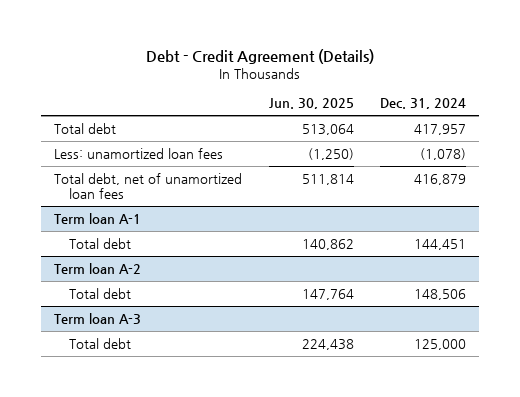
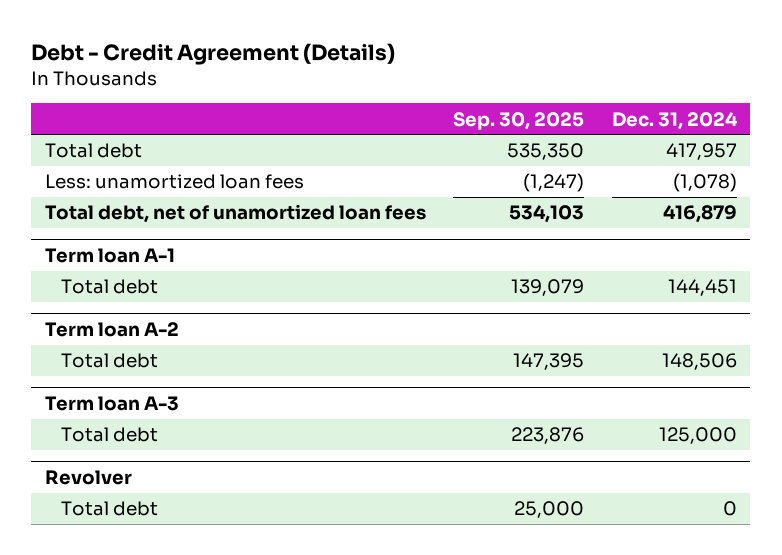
[268,98,354,110] Jun. 30, 2025 -> none
none -> [453,111,585,130] Sep. 30, 2025
none -> [44,469,132,485] Revolver
none -> [60,501,158,517] Total debt

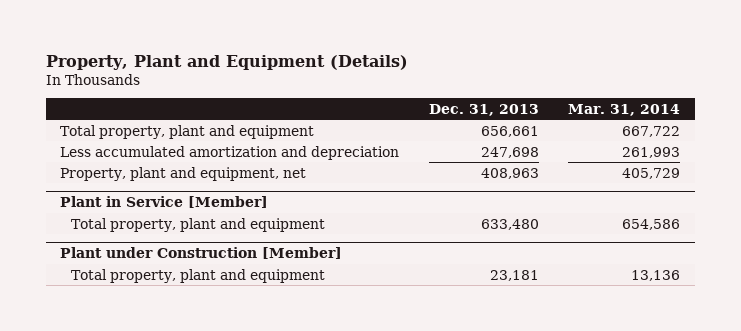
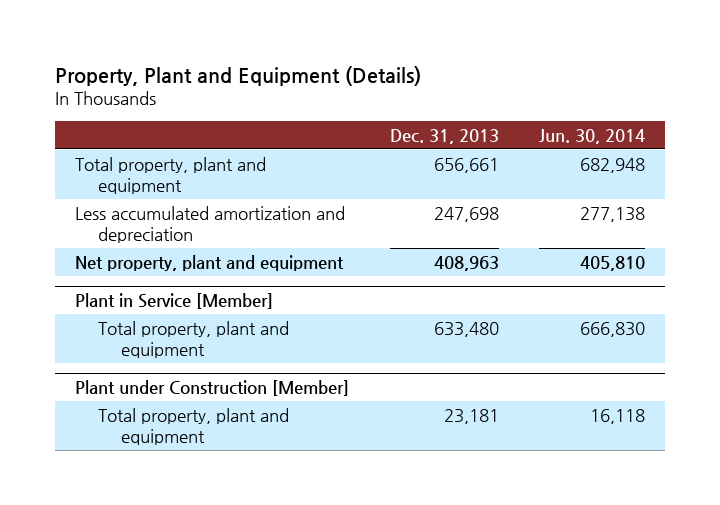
[568,103,681,116] Mar. 31, 2014 -> none
none -> [538,129,645,145] Jun. 30, 2014
[60,166,307,181] Property, plant and equipment, net -> [75,254,345,271] Net property, plant and equipment

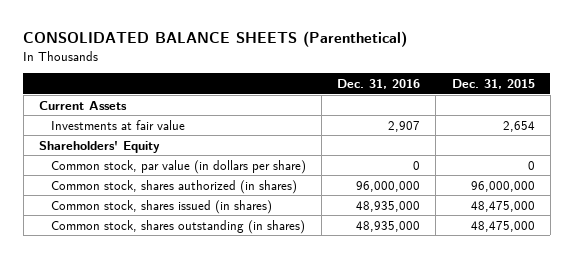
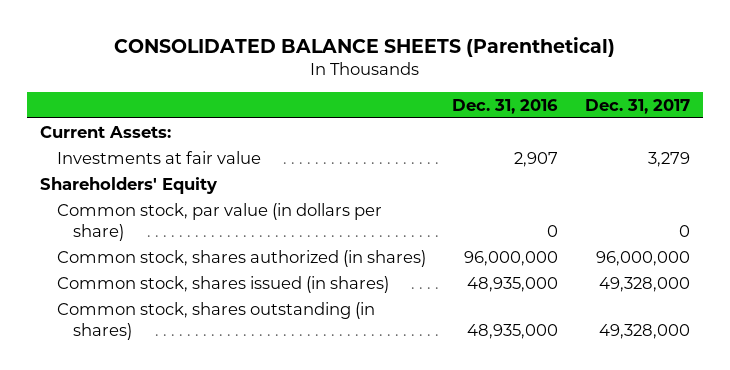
[451,78,535,89] Dec. 31, 2015 -> none
none -> [584,98,690,114] Dec. 31, 2017
[39,100,128,110] Current Assets -> [40,125,172,138] Current Assets:

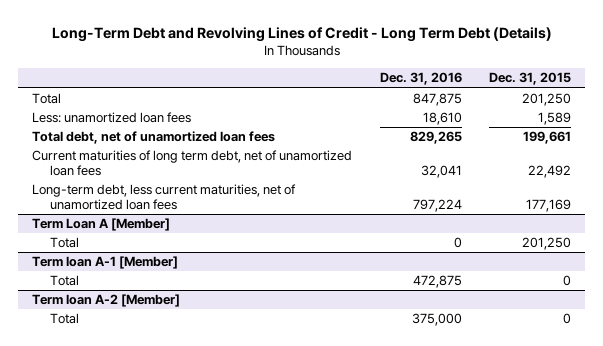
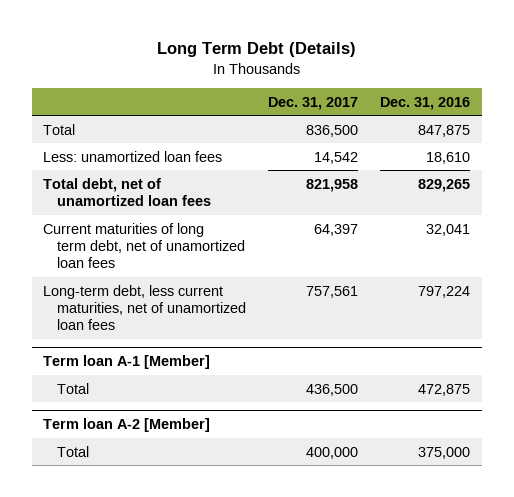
[51,27,552,43] Long-Term Debt and Revolving Lines of Credit - Long Term Debt (Details) -> [156,42,356,58] Long Term Debt (Details)
[489,72,572,86] Dec. 31, 2015 -> none
none -> [268,96,359,110] Dec. 31, 2017
[32,218,171,232] Term Loan A [Member] -> none
[50,237,80,249] Total -> none

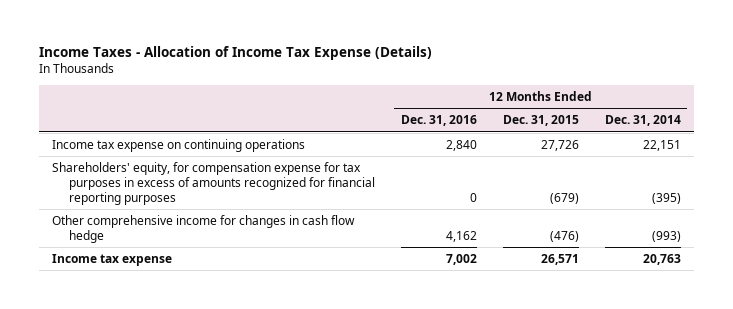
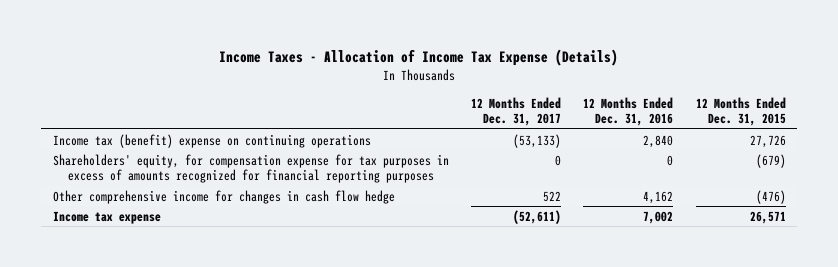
[604,115,681,127] Dec. 31, 2014 -> none
none -> [471,96,562,127] 12 Months Ended Dec. 31, 2017
[52,138,306,152] Income tax expense on continuing operations -> [52,133,371,148] Income tax (benefit) expense on continuing operations

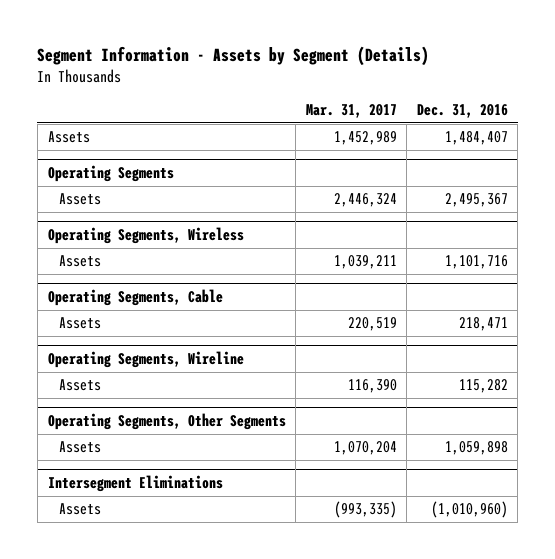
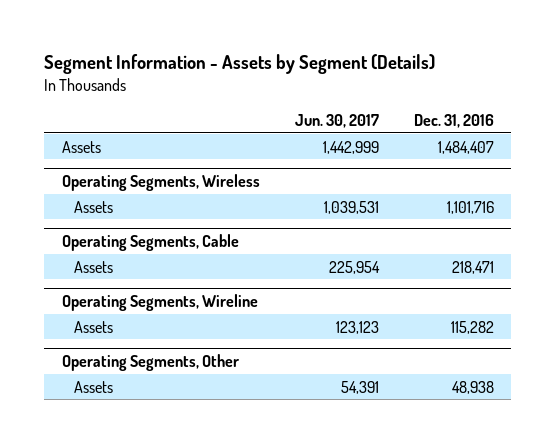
[305,104,397,119] Mar. 31, 2017 -> none
none -> [294,113,379,128] Jun. 30, 2017
[47,165,174,183] Operating Segments -> none
[58,193,101,206] Assets -> none
[47,475,223,493] Intersegment Eliminations -> none
[58,503,101,516] Assets -> none
[47,413,286,431] Operating Segments, Other Segments -> [61,354,239,372] Operating Segments, Other
[444,441,508,456] 1,059,898 -> [451,380,494,394] 48,938

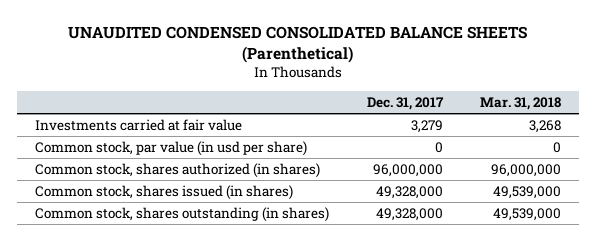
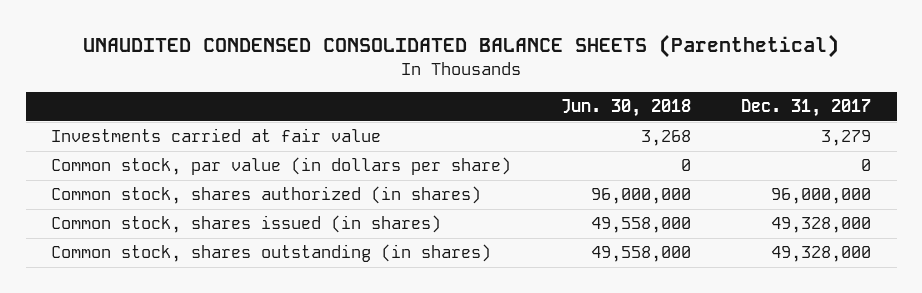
[479,96,561,110] Mar. 31, 2018 -> none
none -> [561,99,692,118] Jun. 30, 2018
[35,140,308,156] Common stock, par value (in usd per share) -> [50,157,511,176] Common stock, par value (in dollars per share)

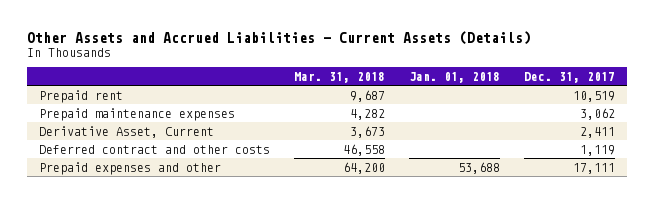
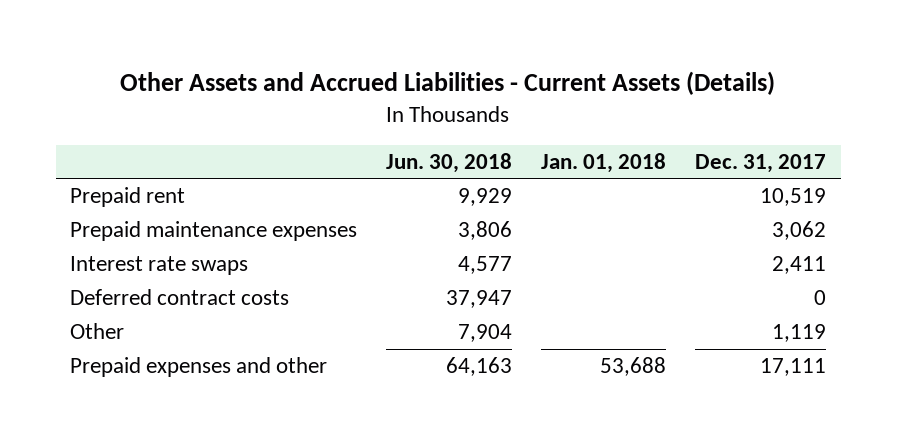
[294,71,386,83] Mar. 31, 2018 -> none
none -> [386,152,513,173] Jun. 30, 2018
[39,125,215,138] Derivative Asset, Current -> [70,256,249,276] Interest rate swaps
[39,144,271,154] Deferred contract and other costs -> [70,289,290,306] Deferred contract costs
[580,144,616,156] 1,119 -> [814,290,827,306] 0
none -> [70,323,125,340] Other

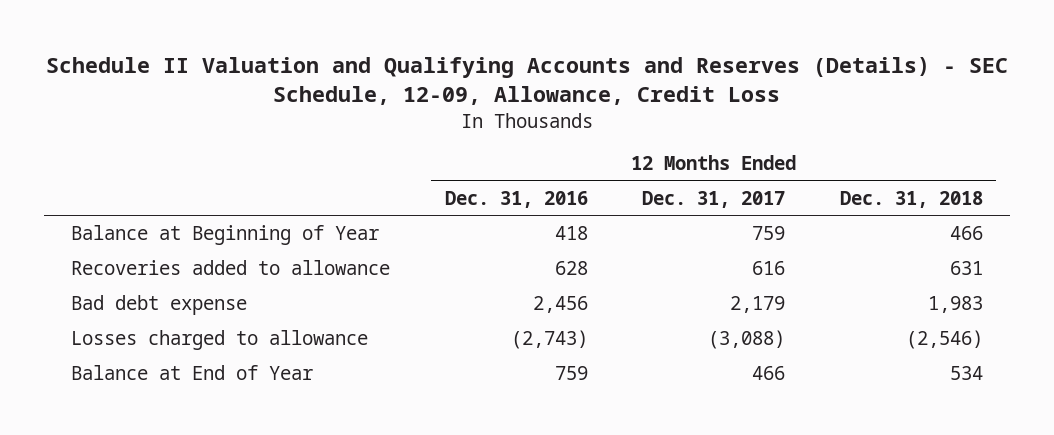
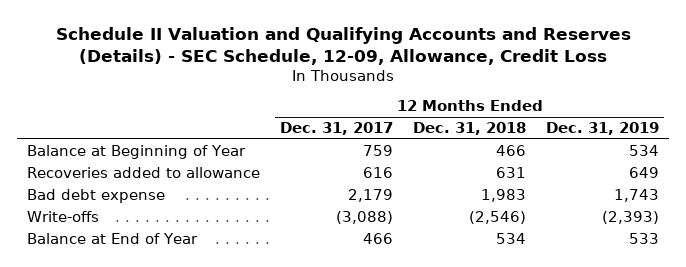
[444,190,588,208] Dec. 31, 2016 -> none
none -> [545,122,659,136] Dec. 31, 2019
[71,330,369,351] Losses charged to allowance -> [27,211,100,223] Write-offs

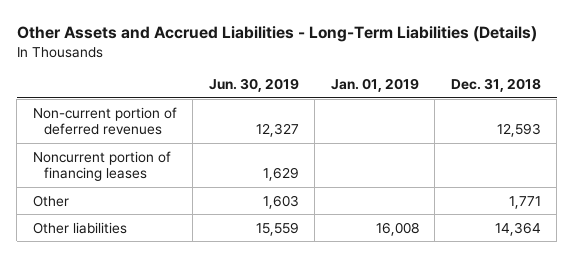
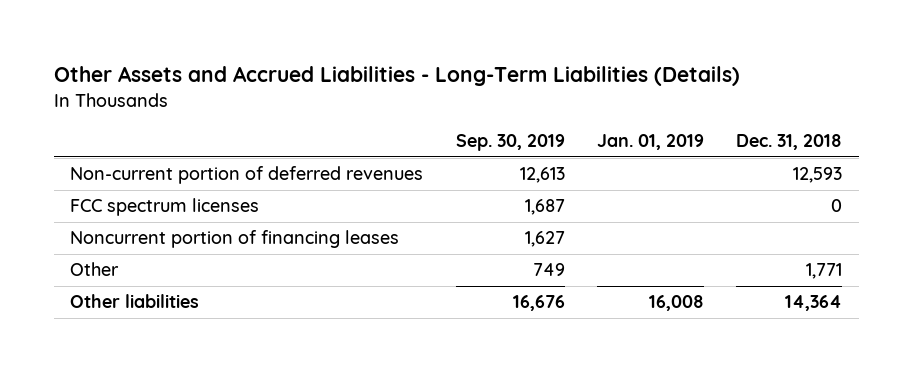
[208,77,299,92] Jun. 30, 2019 -> none
none -> [455,134,565,152] Sep. 30, 2019
none -> [70,198,260,217] FCC spectrum licenses

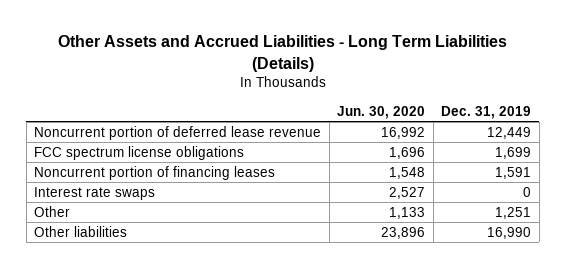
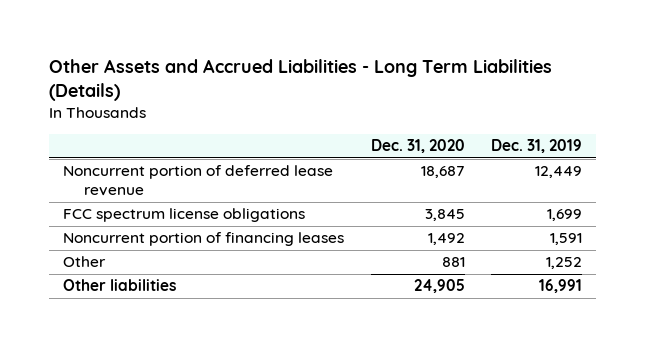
[337,105,426,119] Jun. 30, 2020 -> none
none -> [370,139,465,154] Dec. 31, 2020
[34,186,156,200] Interest rate swaps -> none
[495,206,532,219] 1,251 -> [546,257,583,270] 1,252
[487,226,532,239] 16,990 -> [539,279,583,294] 16,991

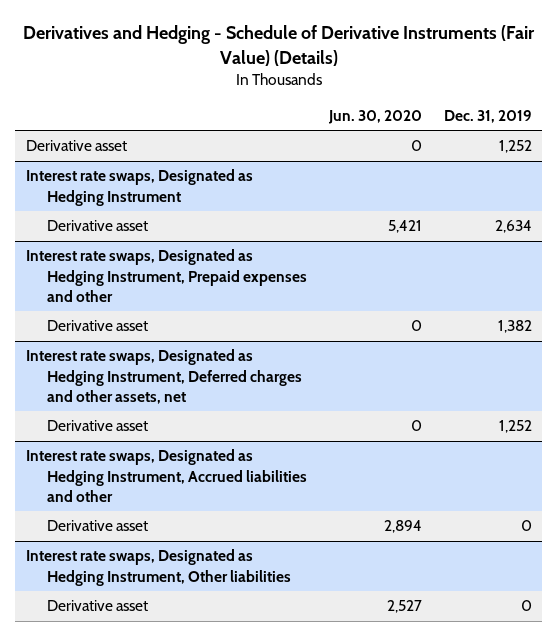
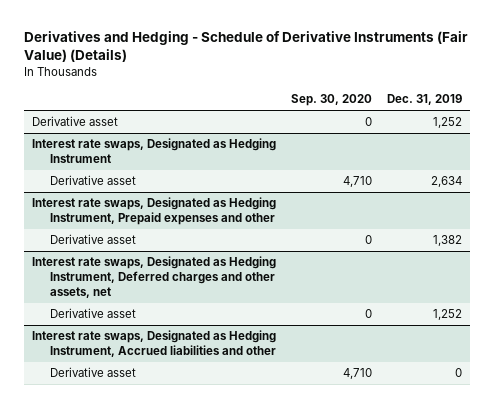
[327,109,422,124] Jun. 30, 2020 -> none
none -> [291,94,373,107] Sep. 30, 2020
[25,549,292,586] Interest rate swaps, Designated as Hedging Instrument, Other liabilities -> none
[47,600,149,612] Derivative asset -> none

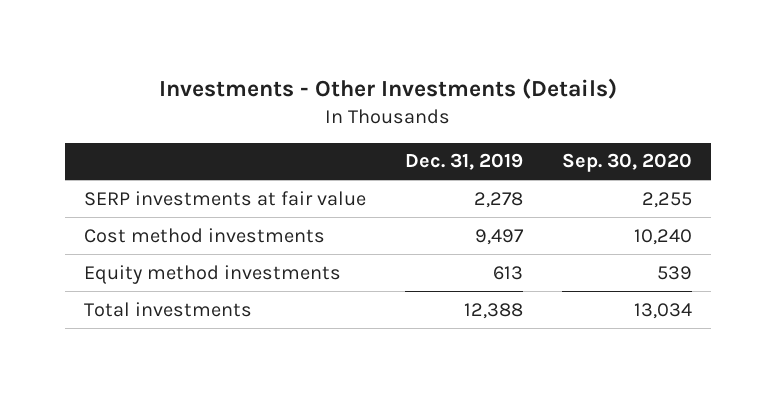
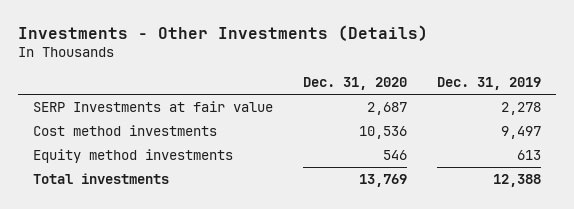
[561,153,692,173] Sep. 30, 2020 -> none
none -> [302,77,407,91] Dec. 31, 2020
[84,190,367,206] SERP investments at fair value -> [32,100,273,112] SERP Investments at fair value

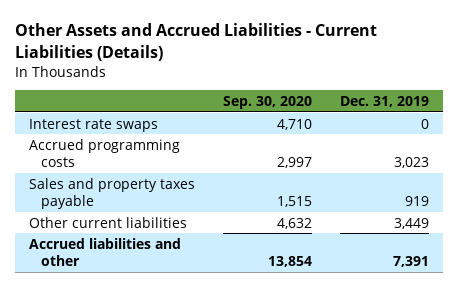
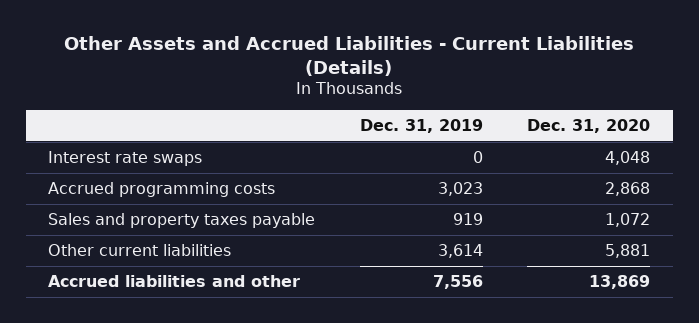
[222,96,312,110] Sep. 30, 2020 -> none
none -> [527,118,651,133] Dec. 31, 2020
[394,217,430,229] 3,449 -> [437,244,483,259] 3,614
[393,256,430,268] 7,391 -> [432,275,483,290] 7,556

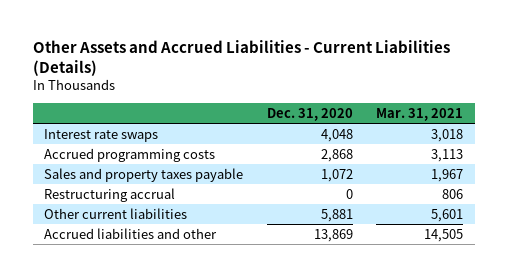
[359,118,483,133] Dec. 31, 2019 -> none
none -> [376,108,464,122] Mar. 31, 2021
none -> [44,187,176,202] Restructuring accrual

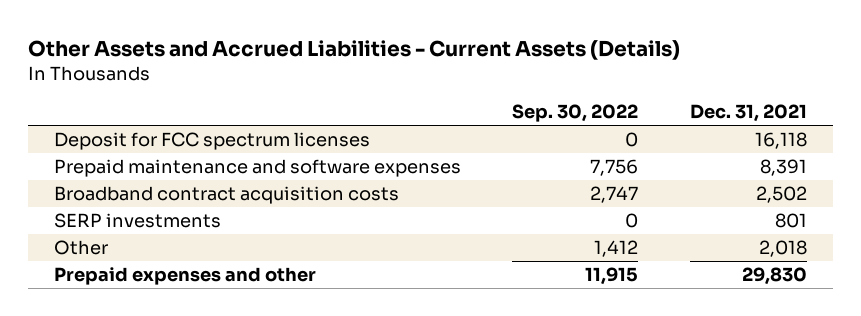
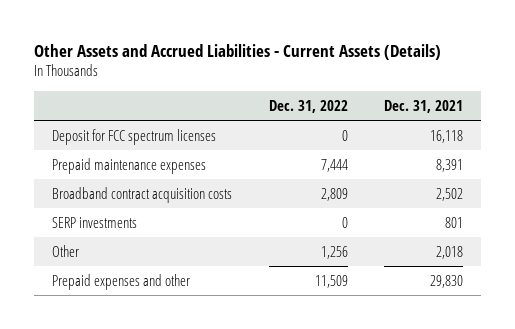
[512,104,639,123] Sep. 30, 2022 -> none
none -> [268,99,348,113] Dec. 31, 2022
[53,159,461,178] Prepaid maintenance and software expenses -> [52,157,207,174] Prepaid maintenance expenses

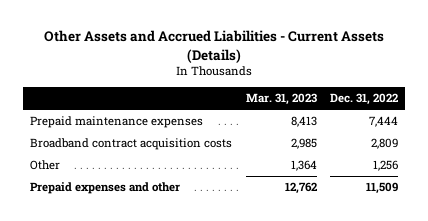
[384,99,464,113] Dec. 31, 2021 -> none
none -> [245,93,317,106] Mar. 31, 2023
[52,128,217,145] Deposit for FCC spectrum licenses -> none
[52,216,138,228] SERP investments -> none

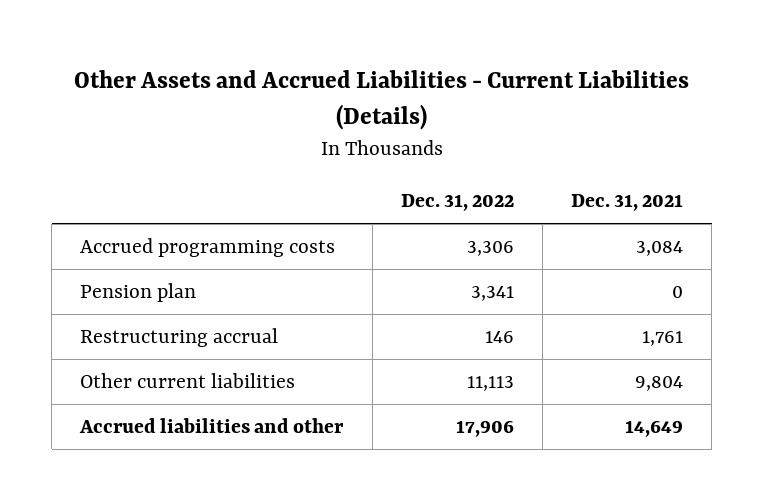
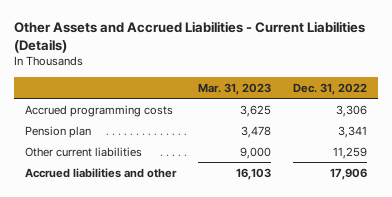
[571,194,684,212] Dec. 31, 2021 -> none
none -> [198,82,272,95] Mar. 31, 2023
[80,328,279,348] Restructuring accrual -> none
[466,376,514,392] 11,113 -> [333,146,368,159] 11,259

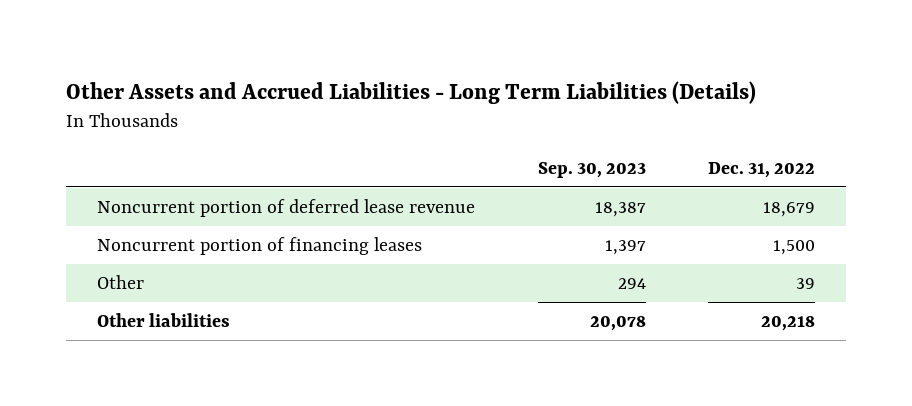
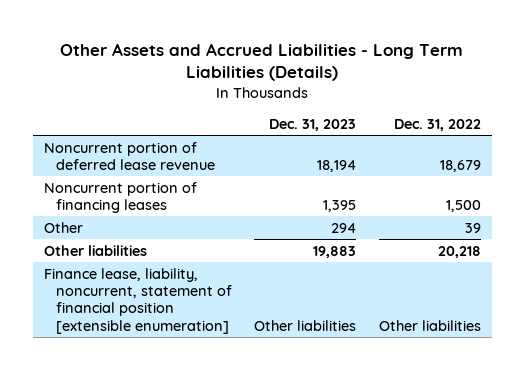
[537,161,646,178] Sep. 30, 2023 -> none
none -> [269,119,357,132] Dec. 31, 2023
none -> [44,267,232,334] Finance lease, liability, noncurrent, statement of financial position [extensible enumeration]

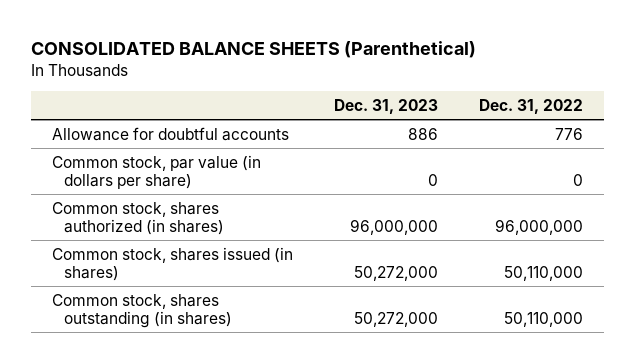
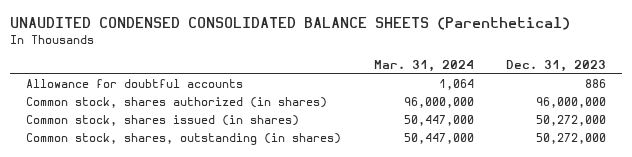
[31,41,477,59] CONSOLIDATED BALANCE SHEETS (Parenthetical) -> [10,17,571,31] UNAUDITED CONDENSED CONSOLIDATED BALANCE SHEETS (Parenthetical)
[479,98,584,114] Dec. 31, 2022 -> none
none -> [373,60,474,73] Mar. 31, 2024
[51,154,261,189] Common stock, par value (in dollars per share) -> none
[51,293,233,328] Common stock, shares outstanding (in shares) -> [26,133,342,146] Common stock, shares, outstanding (in shares)

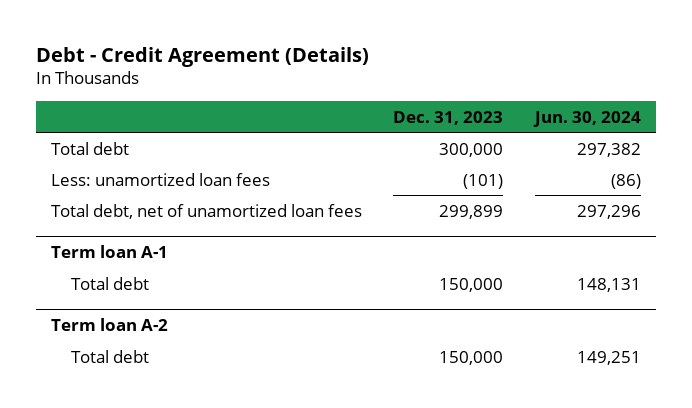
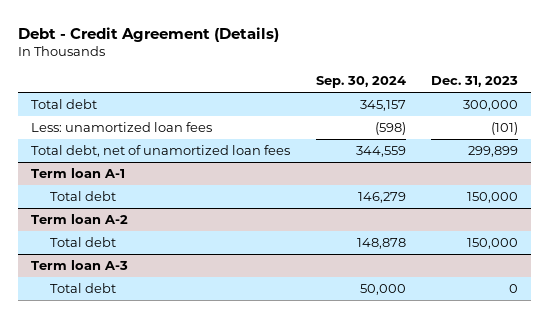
[532,110,641,127] Jun. 30, 2024 -> none
none -> [315,76,406,89] Sep. 30, 2024
none -> [31,259,129,270] Term loan A-3
none -> [50,282,117,293] Total debt

